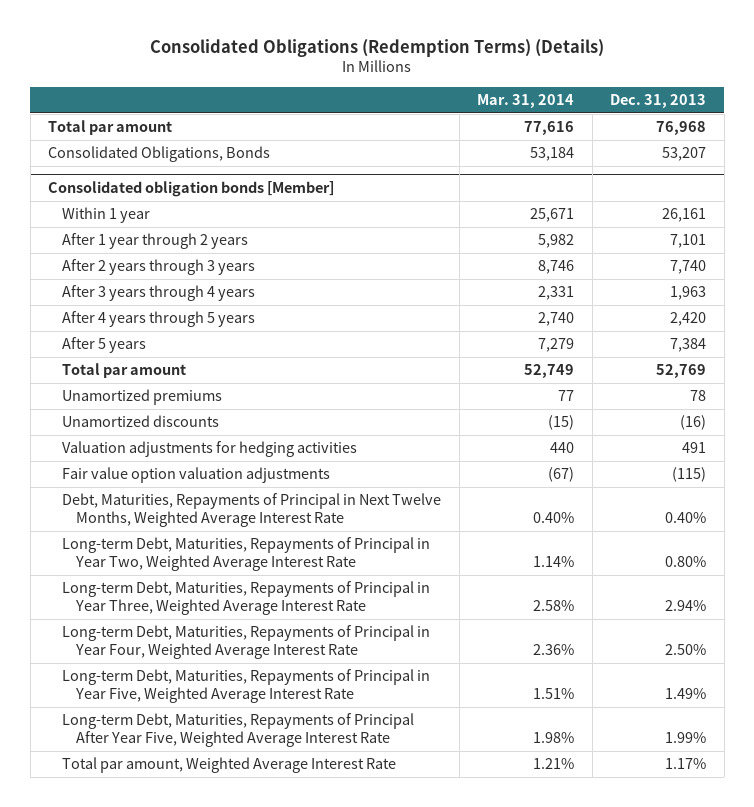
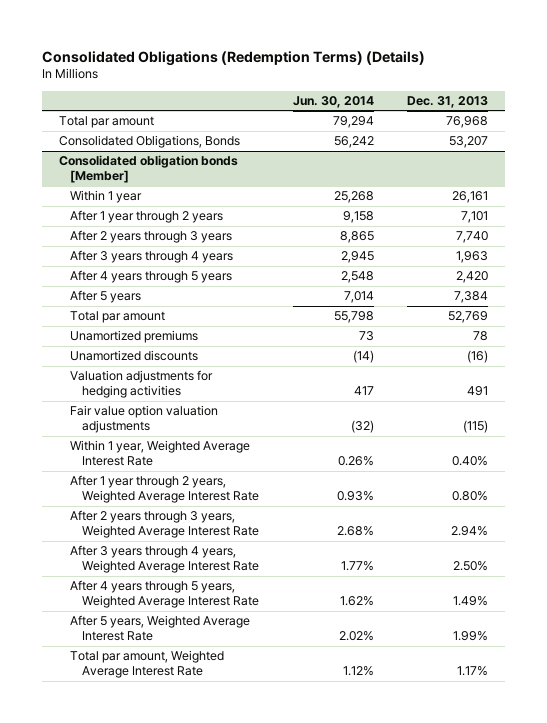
[477,93,575,108] Mar. 31, 2014 -> none
none -> [292,96,374,109] Jun. 30, 2014
[62,493,442,528] Debt, Maturities, Repayments of Principal in Next Twelve Months, Weighted Average Interest Rate -> [70,440,251,467] Within 1 year, Weighted Average Interest Rate
[62,537,431,572] Long-term Debt, Maturities, Repayments of Principal in Year Two, Weighted Average Interest Rate -> [70,475,259,504] After 1 year through 2 years, Weighted Average Interest Rate
[62,581,431,616] Long-term Debt, Maturities, Repayments of Principal in Year Three, Weighted Average Interest Rate -> [70,510,259,539] After 2 years through 3 years, Weighted Average Interest Rate
[62,625,431,660] Long-term Debt, Maturities, Repayments of Principal in Year Four, Weighted Average Interest Rate -> [70,545,259,574] After 3 years through 4 years, Weighted Average Interest Rate
[62,669,431,704] Long-term Debt, Maturities, Repayments of Principal in Year Five, Weighted Average Interest Rate -> [70,580,259,609] After 4 years through 5 years, Weighted Average Interest Rate
[62,713,415,748] Long-term Debt, Maturities, Repayments of Principal After Year Five, Weighted Average Interest Rate -> [70,615,251,642] After 5 years, Weighted Average Interest Rate

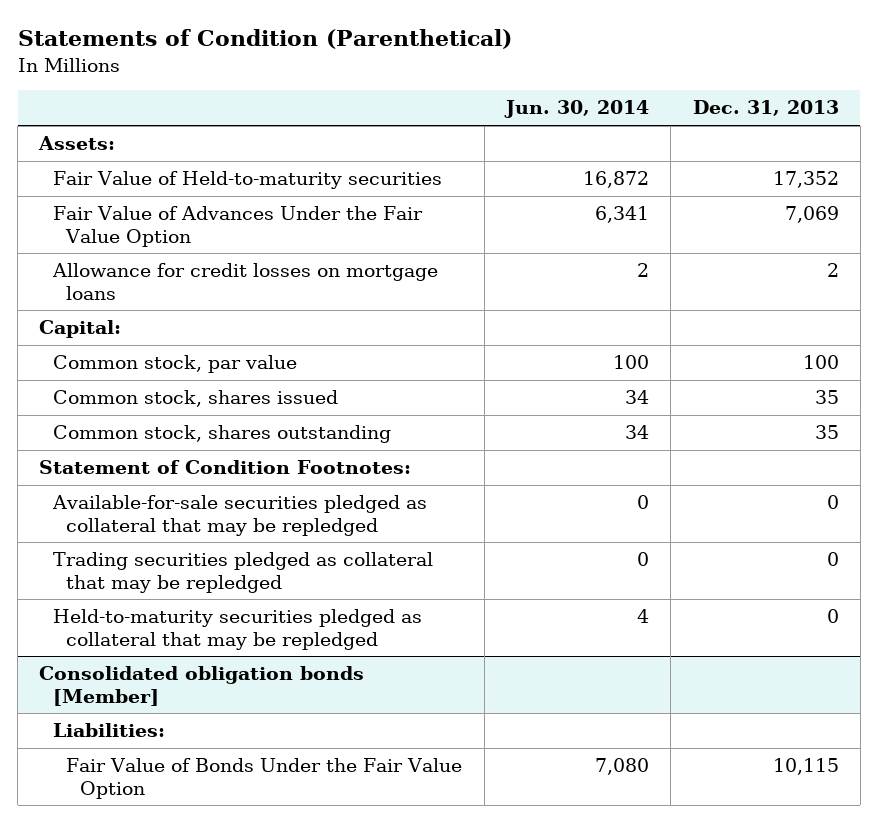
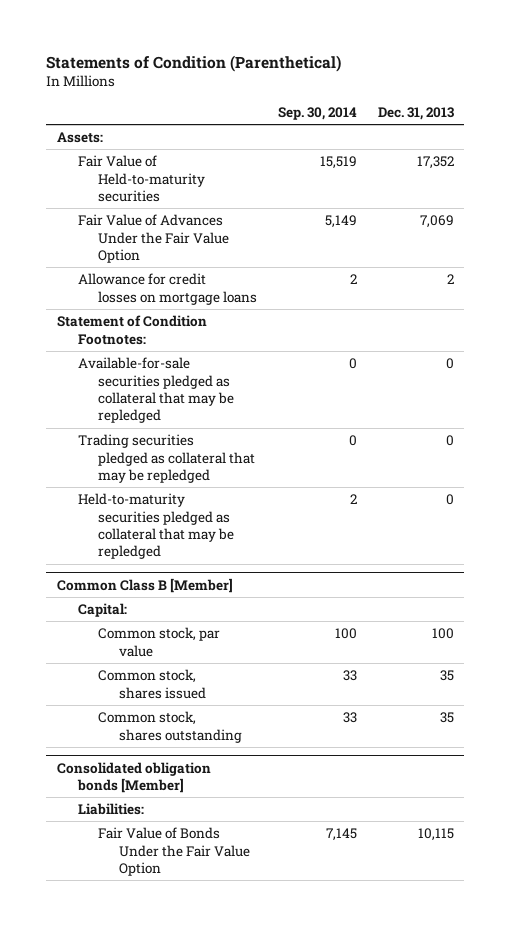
[503,100,649,119] Jun. 30, 2014 -> none
none -> [278,106,358,120] Sep. 30, 2014
[39,320,122,339] Capital: -> none
[52,355,297,374] Common stock, par value -> none
[52,390,338,408] Common stock, shares issued -> none
[52,425,391,444] Common stock, shares outstanding -> none
none -> [56,577,233,593] Common Class B [Member]
none -> [77,603,127,618] Capital:
none -> [98,627,221,657] Common stock, par value
none -> [98,669,207,699] Common stock, shares issued
none -> [98,711,243,743] Common stock, shares outstanding

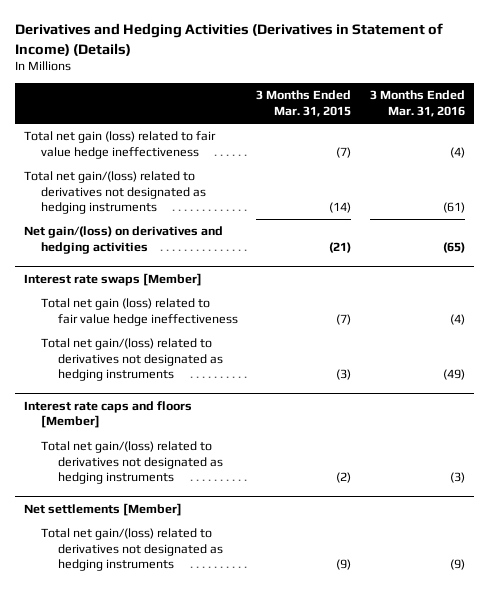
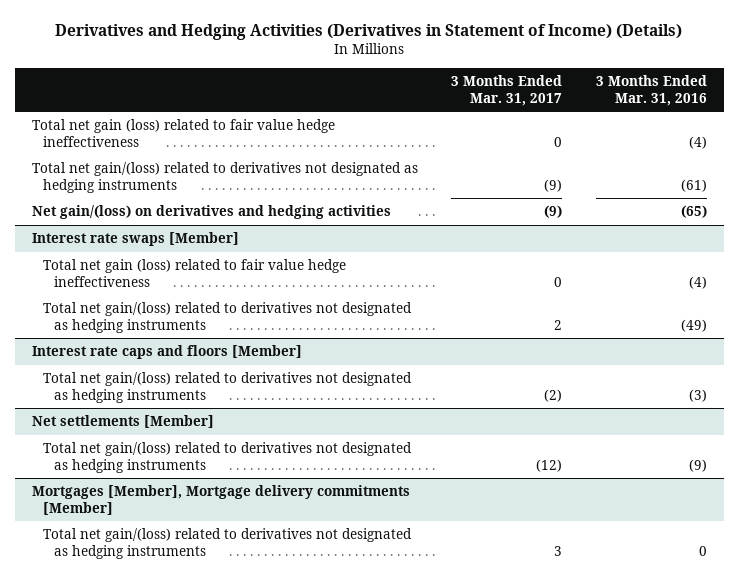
[256,90,352,117] 3 Months Ended Mar. 31, 2015 -> none
none -> [451,75,563,106] 3 Months Ended Mar. 31, 2017
none -> [31,485,410,515] Mortgages [Member], Mortgage delivery commitments [Member]
none -> [43,528,413,559] Total net gain/(loss) related to derivatives not designated as hedging instruments

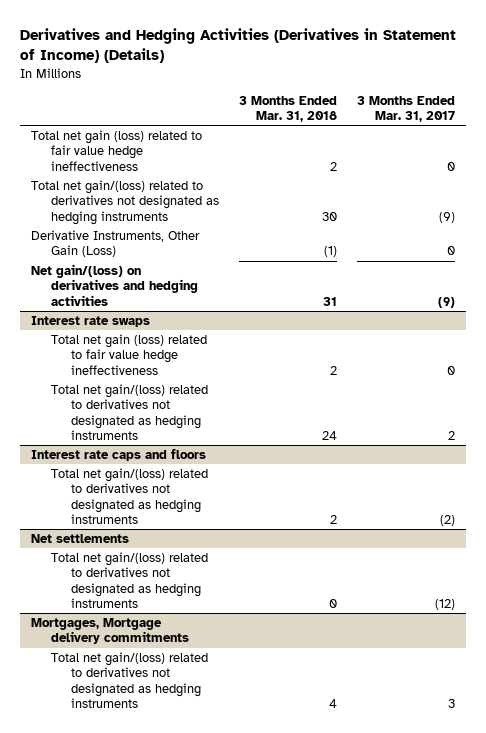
[596,75,708,106] 3 Months Ended Mar. 31, 2016 -> none
none -> [239,95,338,122] 3 Months Ended Mar. 31, 2018
none -> [30,229,200,258] Derivative Instruments, Other Gain (Loss)
[31,232,239,247] Interest rate swaps [Member] -> [30,315,150,327] Interest rate swaps
[31,345,302,360] Interest rate caps and floors [Member] -> [30,448,206,461] Interest rate caps and floors
[31,415,214,429] Net settlements [Member] -> [30,533,129,543] Net settlements
[31,485,410,515] Mortgages [Member], Mortgage delivery commitments [Member] -> [30,617,189,645] Mortgages, Mortgage delivery commitments

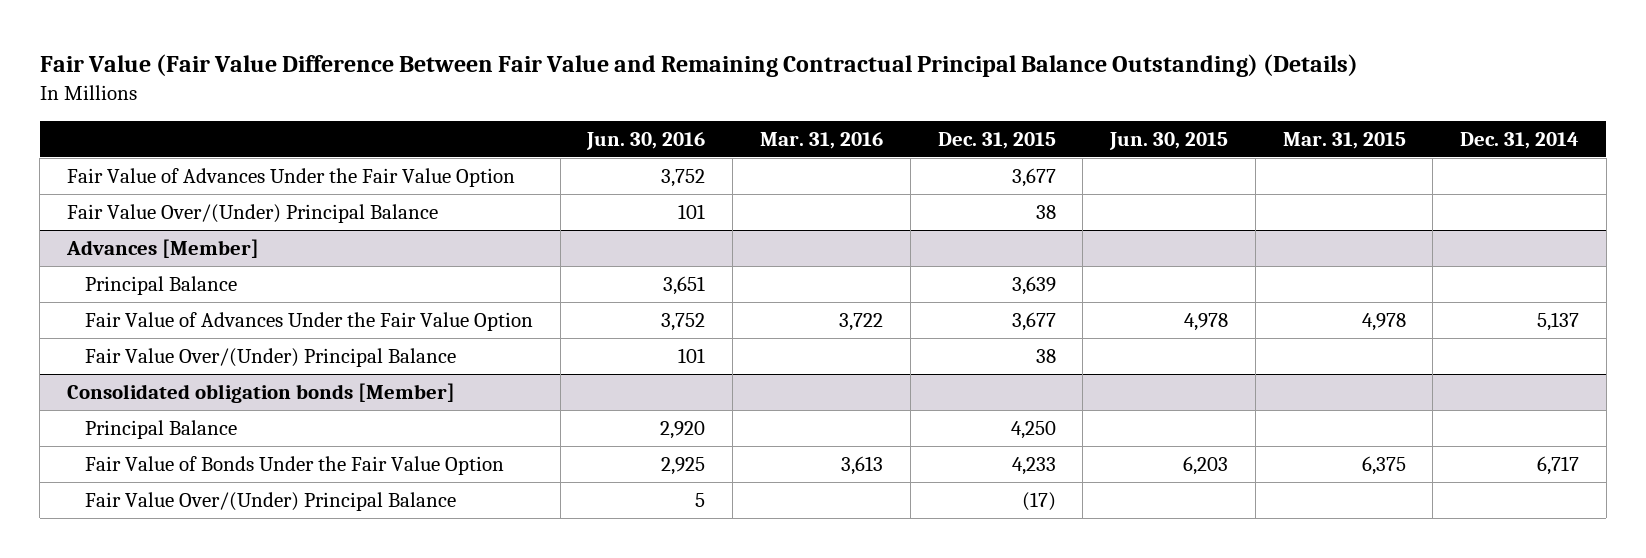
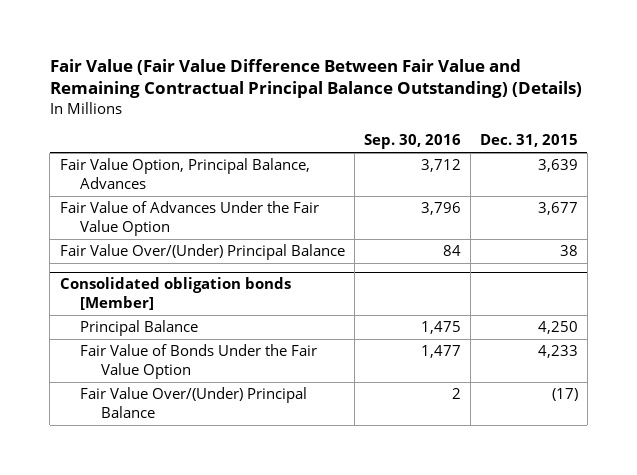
[586,132,706,151] Jun. 30, 2016 -> none
[760,132,884,150] Mar. 31, 2016 -> none
[1109,132,1229,151] Jun. 30, 2015 -> none
[1282,132,1406,150] Mar. 31, 2015 -> none
[1460,132,1580,150] Dec. 31, 2014 -> none
none -> [363,134,461,150] Sep. 30, 2016
[66,167,515,187] Fair Value of Advances Under the Fair Value Option -> none
[66,203,438,223] Fair Value Over/(Under) Principal Balance -> none
[65,238,259,258] Advances [Member] -> none
[84,275,237,295] Principal Balance -> [59,158,310,189] Fair Value Option, Principal Balance, Advances

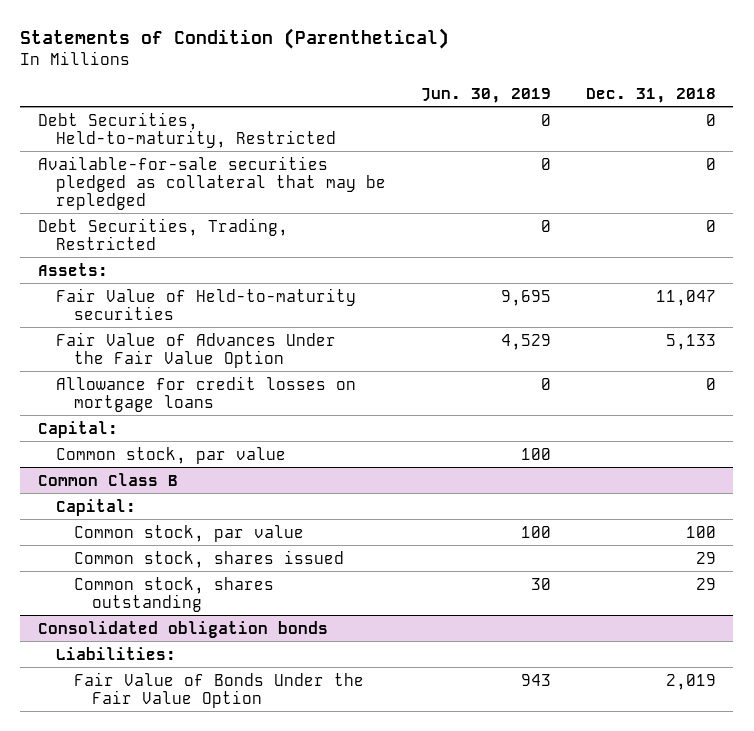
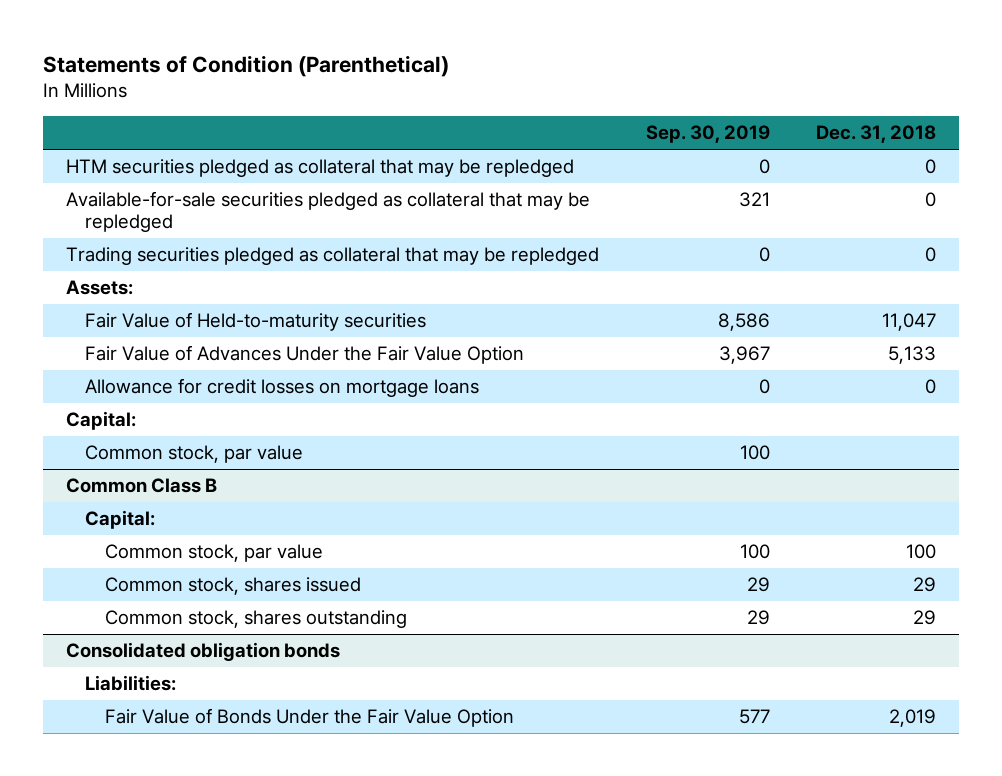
[420,87,551,103] Jun. 30, 2019 -> none
none -> [645,125,770,144] Sep. 30, 2019
[37,111,336,148] Debt Securities, Held-to-maturity, Restricted -> [66,159,575,178] HTM securities pledged as collateral that may be repledged
[37,217,288,250] Debt Securities, Trading, Restricted -> [66,247,600,266] Trading securities pledged as collateral that may be repledged

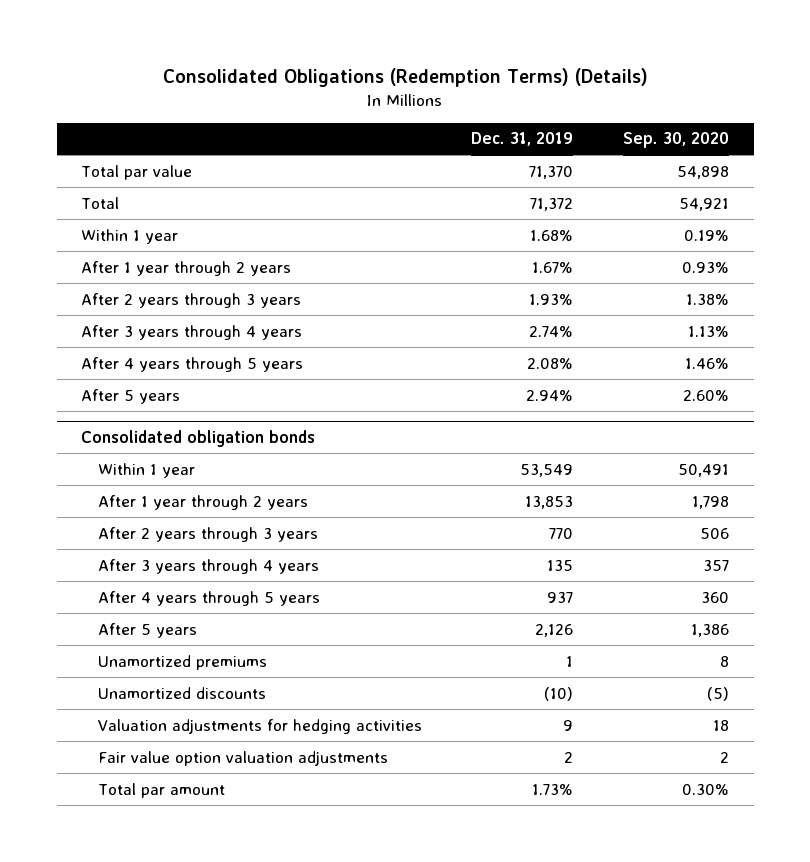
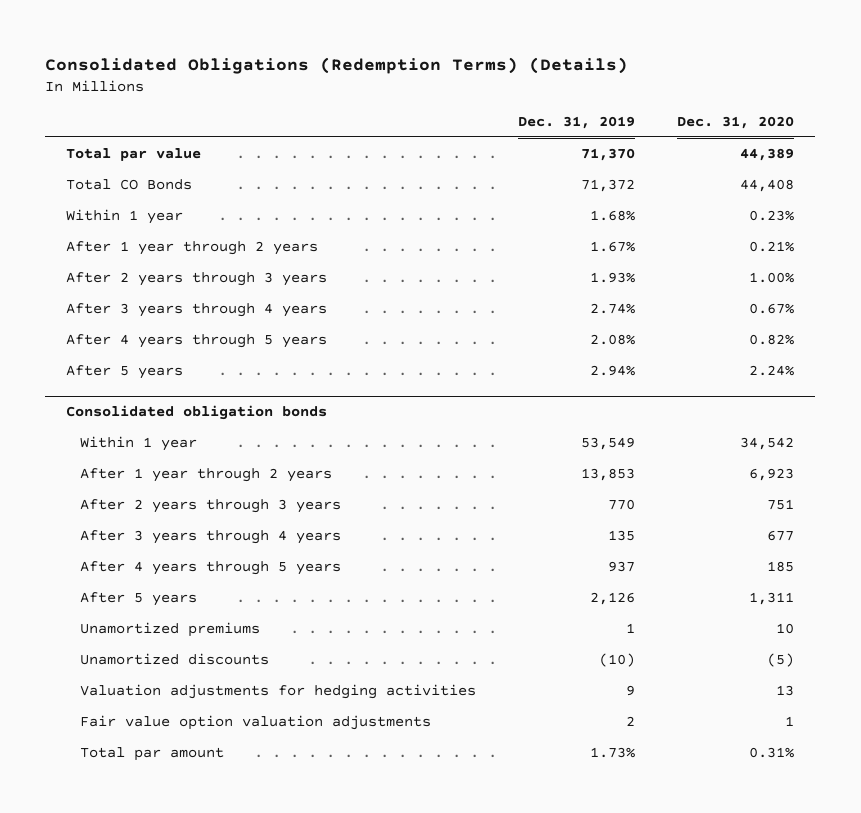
[622,132,729,149] Sep. 30, 2020 -> none
none -> [677,116,795,130] Dec. 31, 2020
[81,196,120,209] Total -> [66,178,193,190] Total CO Bonds

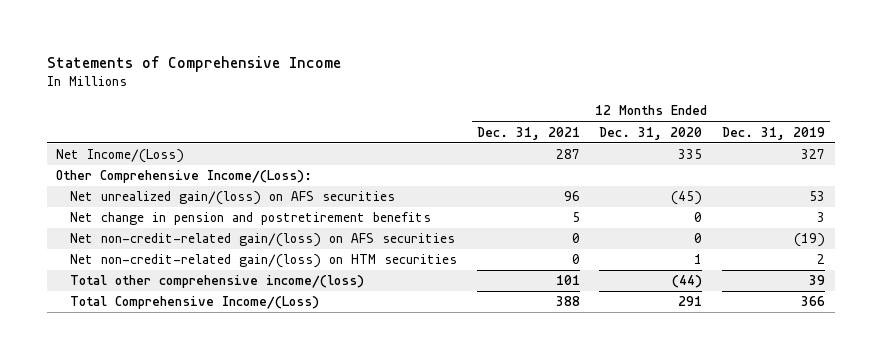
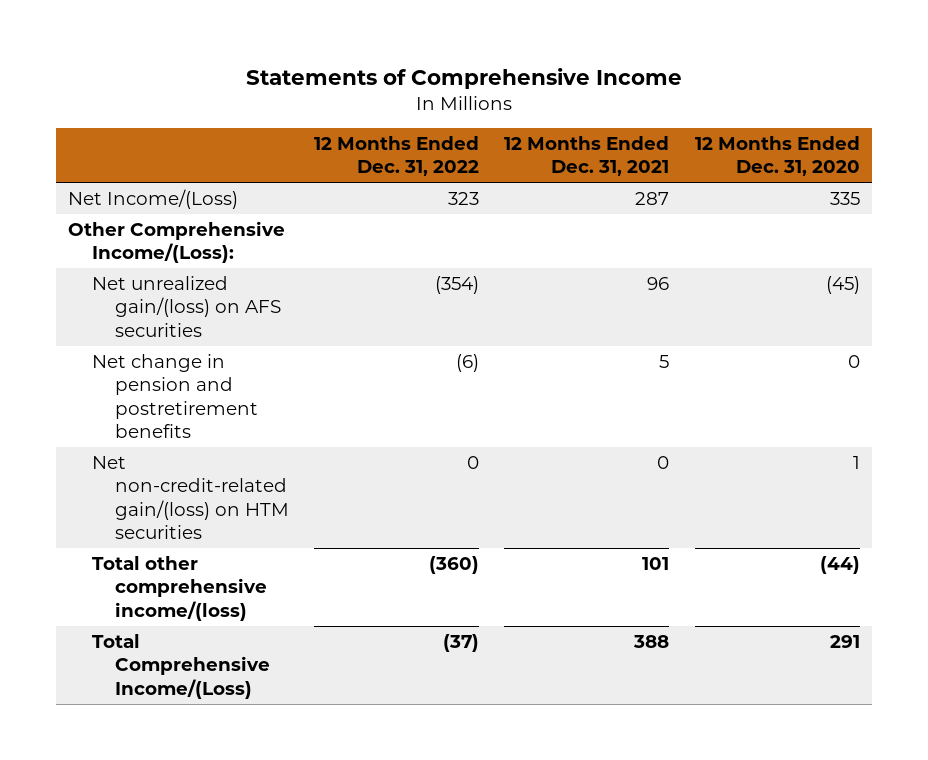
[721,126,825,140] Dec. 31, 2019 -> none
none -> [314,135,480,177] 12 Months Ended Dec. 31, 2022
[70,233,456,248] Net non-credit-related gain/(loss) on AFS securities -> none

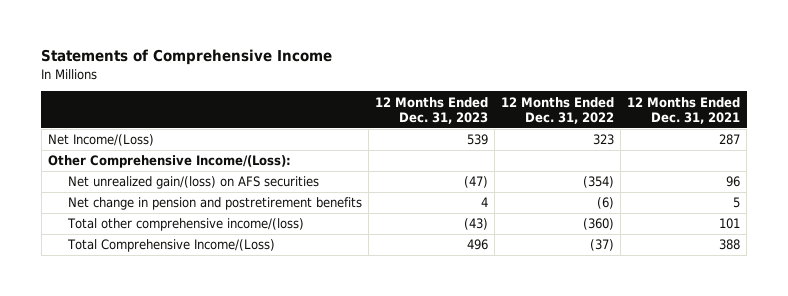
[694,135,860,177] 12 Months Ended Dec. 31, 2020 -> none
none -> [375,96,489,124] 12 Months Ended Dec. 31, 2023
[91,455,289,540] Net non-credit-related gain/(loss) on HTM securities -> none

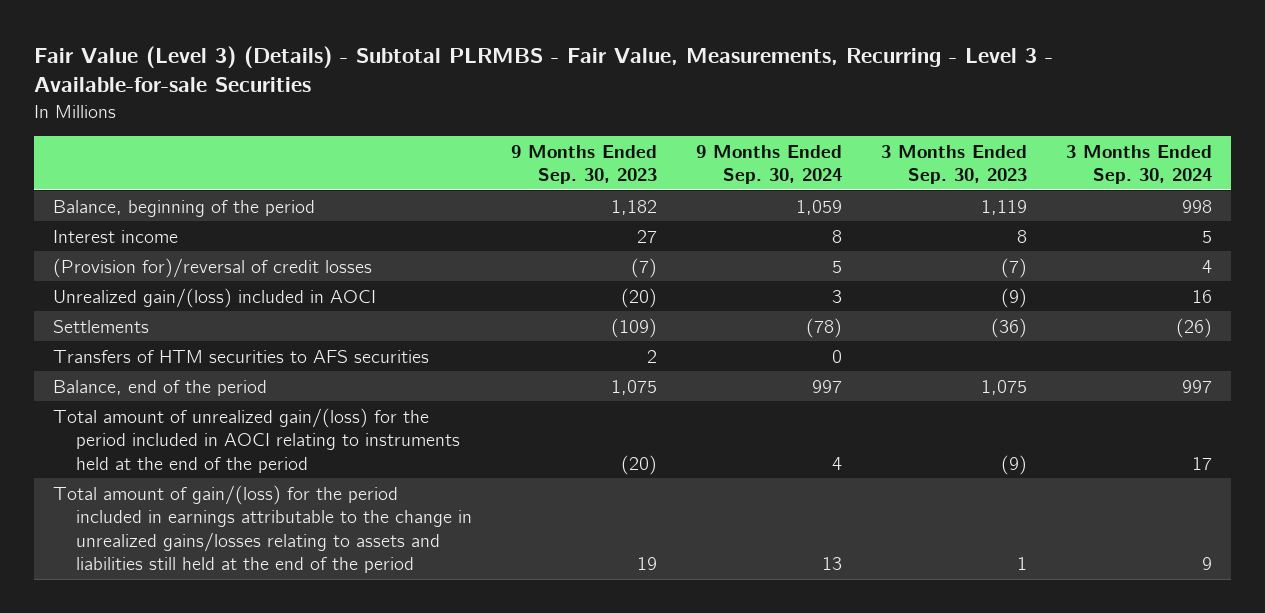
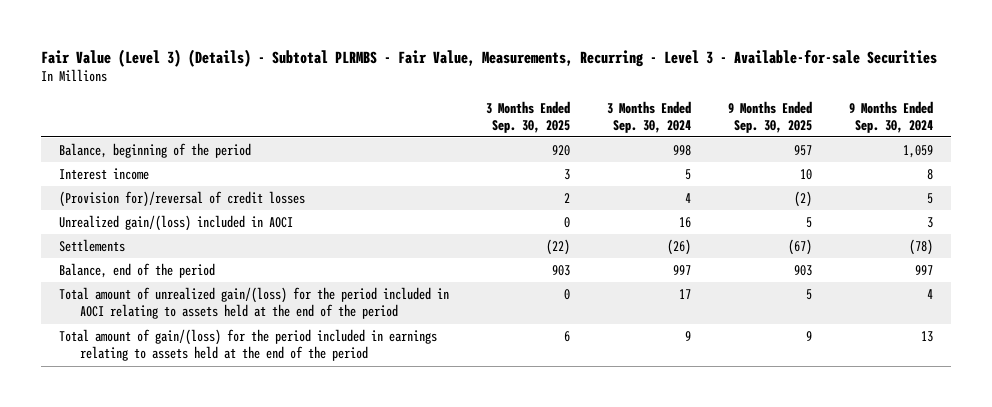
[510,144,657,185] 9 Months Ended Sep. 30, 2023 -> none
[880,144,1027,185] 3 Months Ended Sep. 30, 2023 -> none
none -> [486,100,571,133] 3 Months Ended Sep. 30, 2025
none -> [727,100,812,133] 9 Months Ended Sep. 30, 2025
[53,349,430,363] Transfers of HTM securities to AFS securities -> none
[53,407,460,473] Total amount of unrealized gain/(loss) for the period included in AOCI relating to instruments held at the end of the period -> [59,287,450,320] Total amount of unrealized gain/(loss) for the period included in AOCI relating to assets held at the end of the period
[53,484,472,574] Total amount of gain/(loss) for the period included in earnings attributable to the change in unrealized gains/losses relating to assets and liabilities still held at the end of the period -> [59,329,438,362] Total amount of gain/(loss) for the period included in earnings relating to assets held at the end of the period

